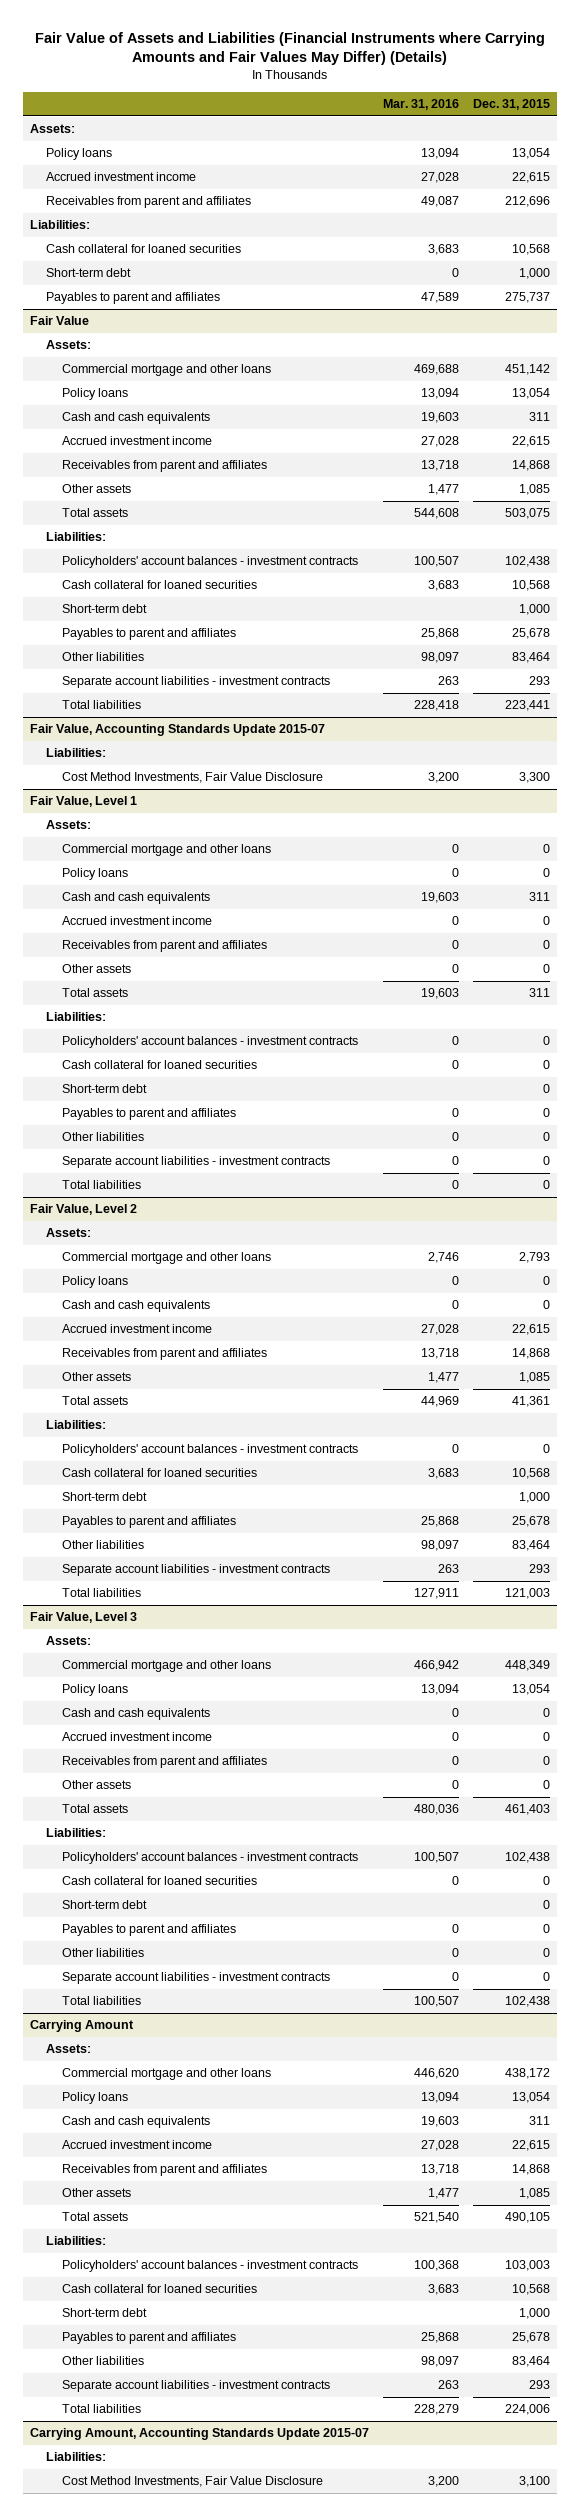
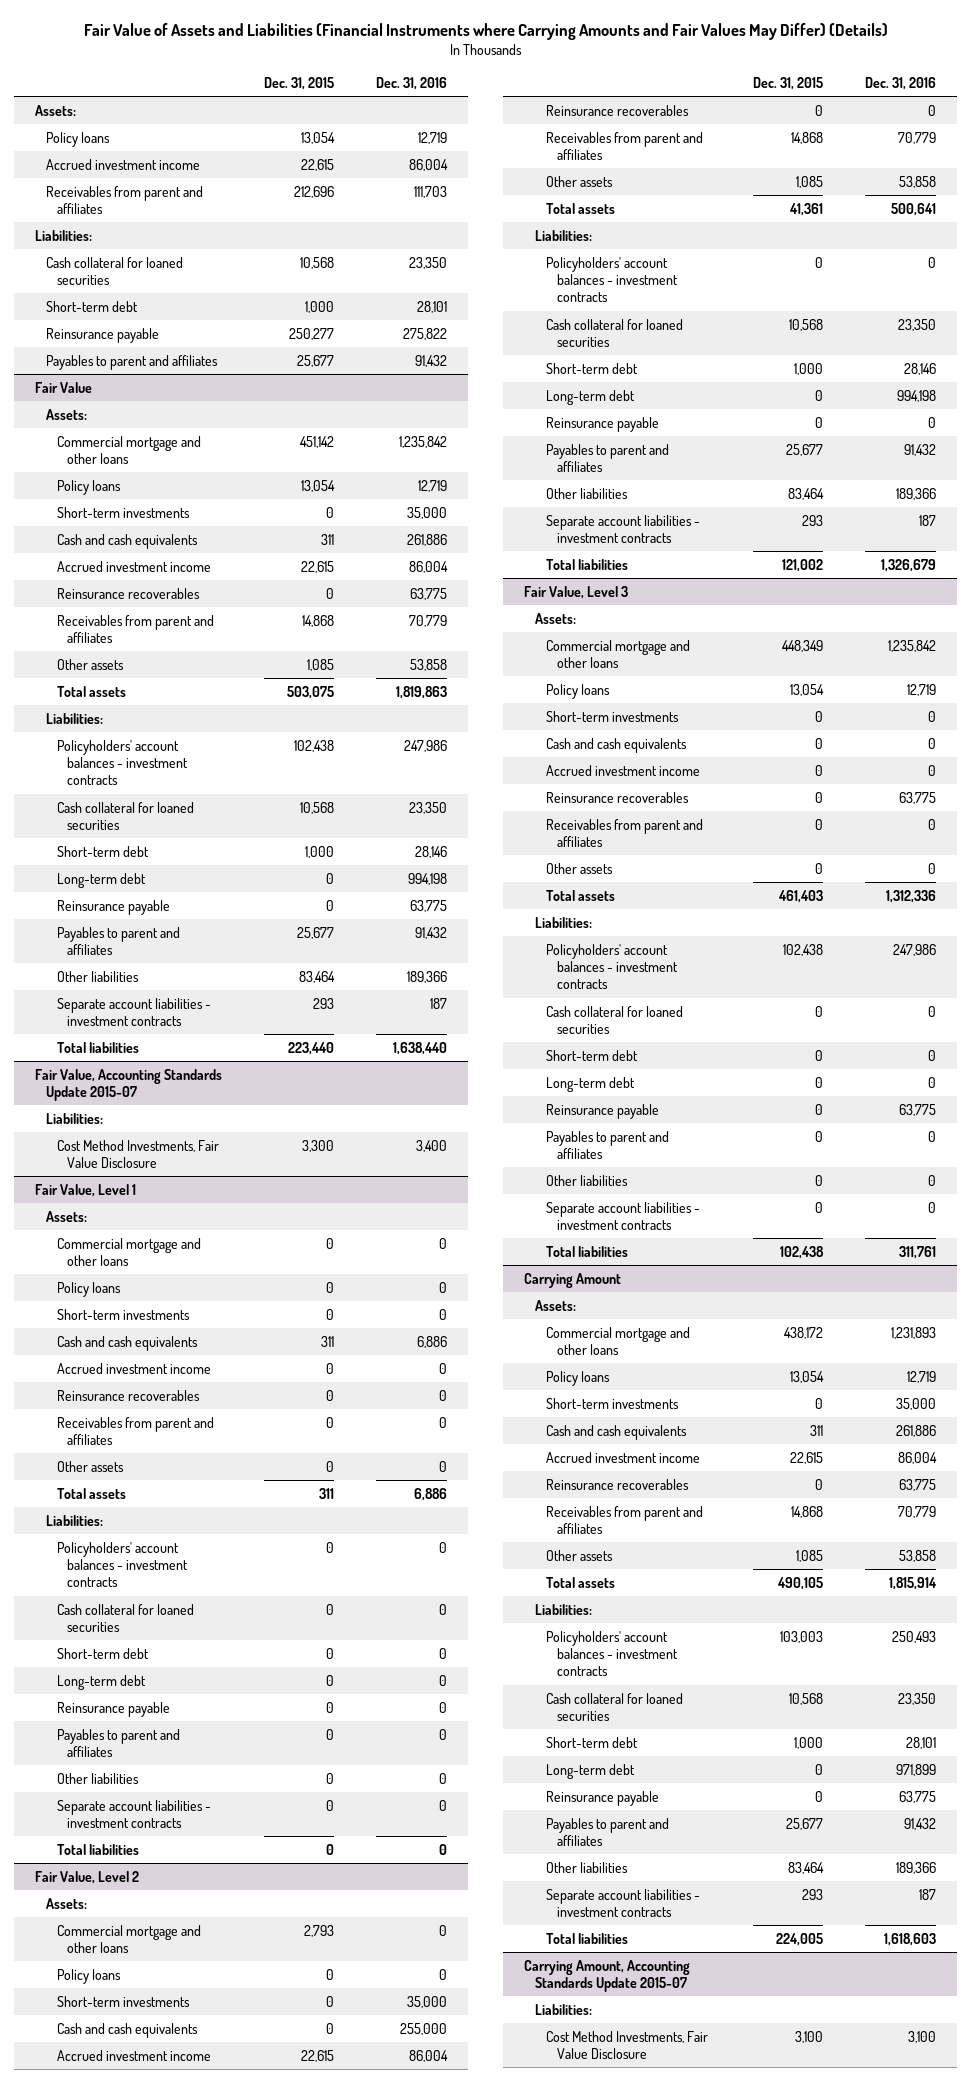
[382,99,459,111] Mar. 31, 2016 -> none
none -> [375,76,447,90] Dec. 31, 2016
none -> [45,327,159,343] Reinsurance payable
[504,292,550,304] 275,737 -> [296,354,334,367] 25,677
none -> [56,506,190,518] Short-term investments
none -> [56,587,200,599] Reinsurance recoverables
none -> [56,872,146,888] Long-term debt
none -> [56,899,170,915] Reinsurance payable
[511,628,550,640] 25,678 -> [296,926,334,939] 25,677
[504,700,550,712] 223,441 -> [287,1041,334,1055] 223,440
none -> [56,1308,190,1320] Short-term investments
none -> [56,1389,200,1401] Reinsurance recoverables
none -> [56,1674,146,1690] Long-term debt
none -> [56,1701,170,1717] Reinsurance payable
none -> [56,1995,190,2007] Short-term investments
none -> [545,104,689,116] Reinsurance recoverables
none -> [545,389,635,405] Long-term debt
none -> [545,416,659,432] Reinsurance payable
[511,1516,550,1528] 25,678 -> [786,443,824,456] 25,677
[504,1588,550,1600] 121,003 -> [782,558,824,572] 121,002
none -> [545,710,679,722] Short-term investments
none -> [545,791,689,803] Reinsurance recoverables
none -> [545,1076,635,1092] Long-term debt
none -> [545,1103,659,1119] Reinsurance payable
none -> [545,1397,679,1409] Short-term investments
none -> [545,1478,689,1490] Reinsurance recoverables
none -> [545,1763,635,1779] Long-term debt
none -> [545,1790,659,1806] Reinsurance payable
[511,2332,550,2344] 25,678 -> [786,1817,824,1830] 25,677
[504,2404,550,2416] 224,006 -> [776,1932,824,1946] 224,005

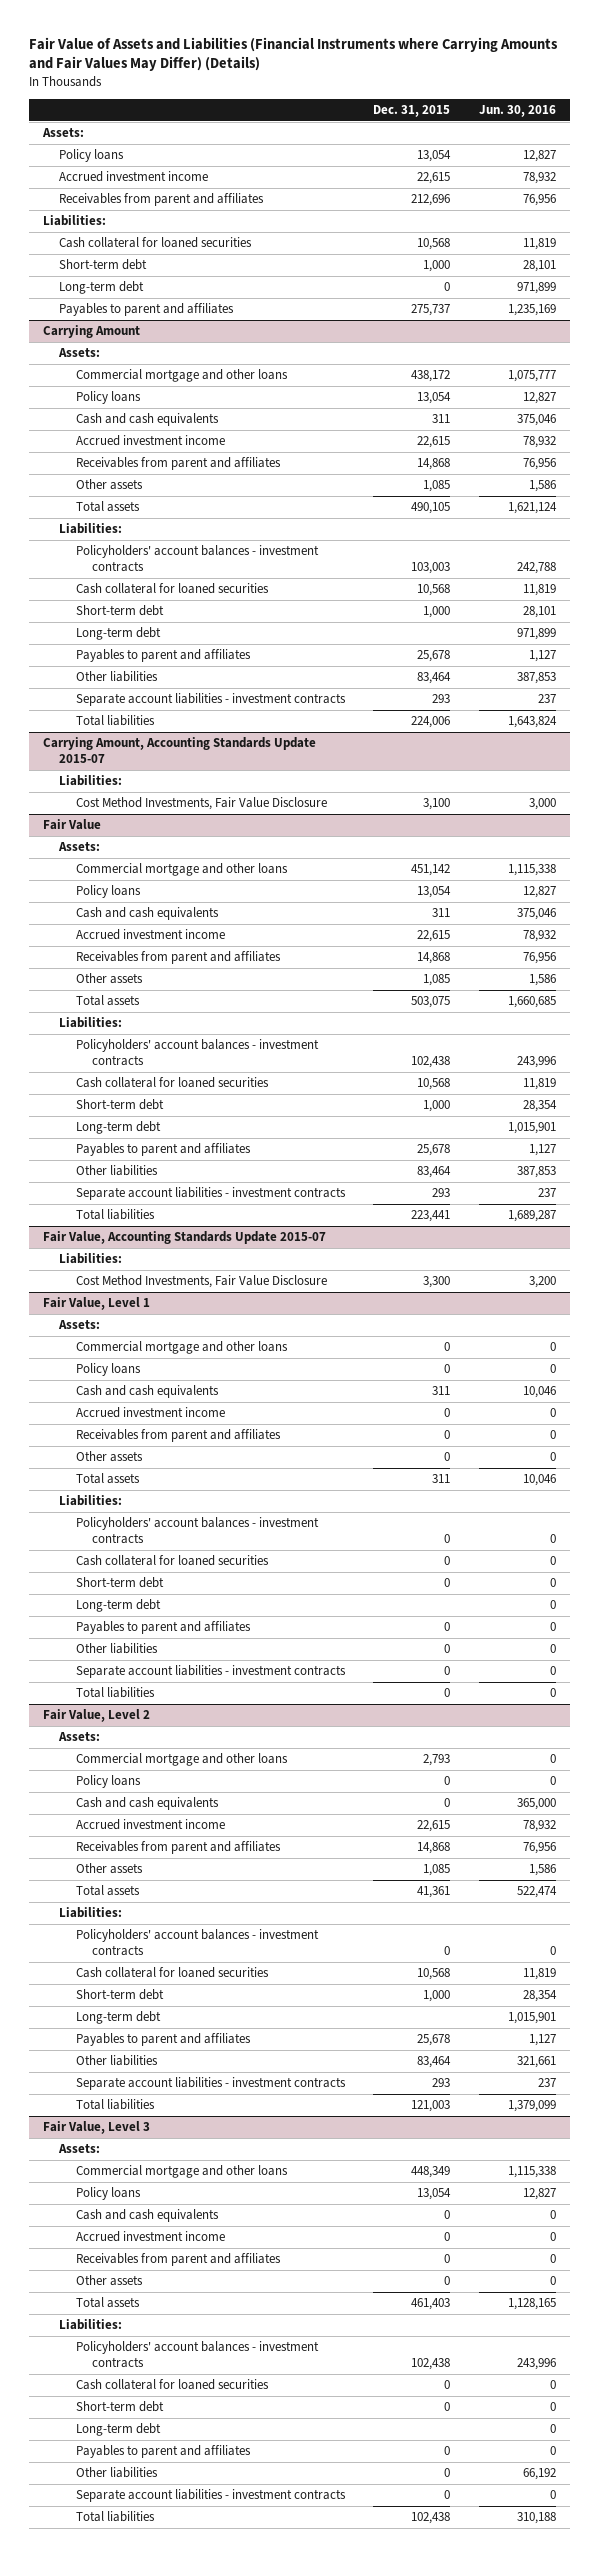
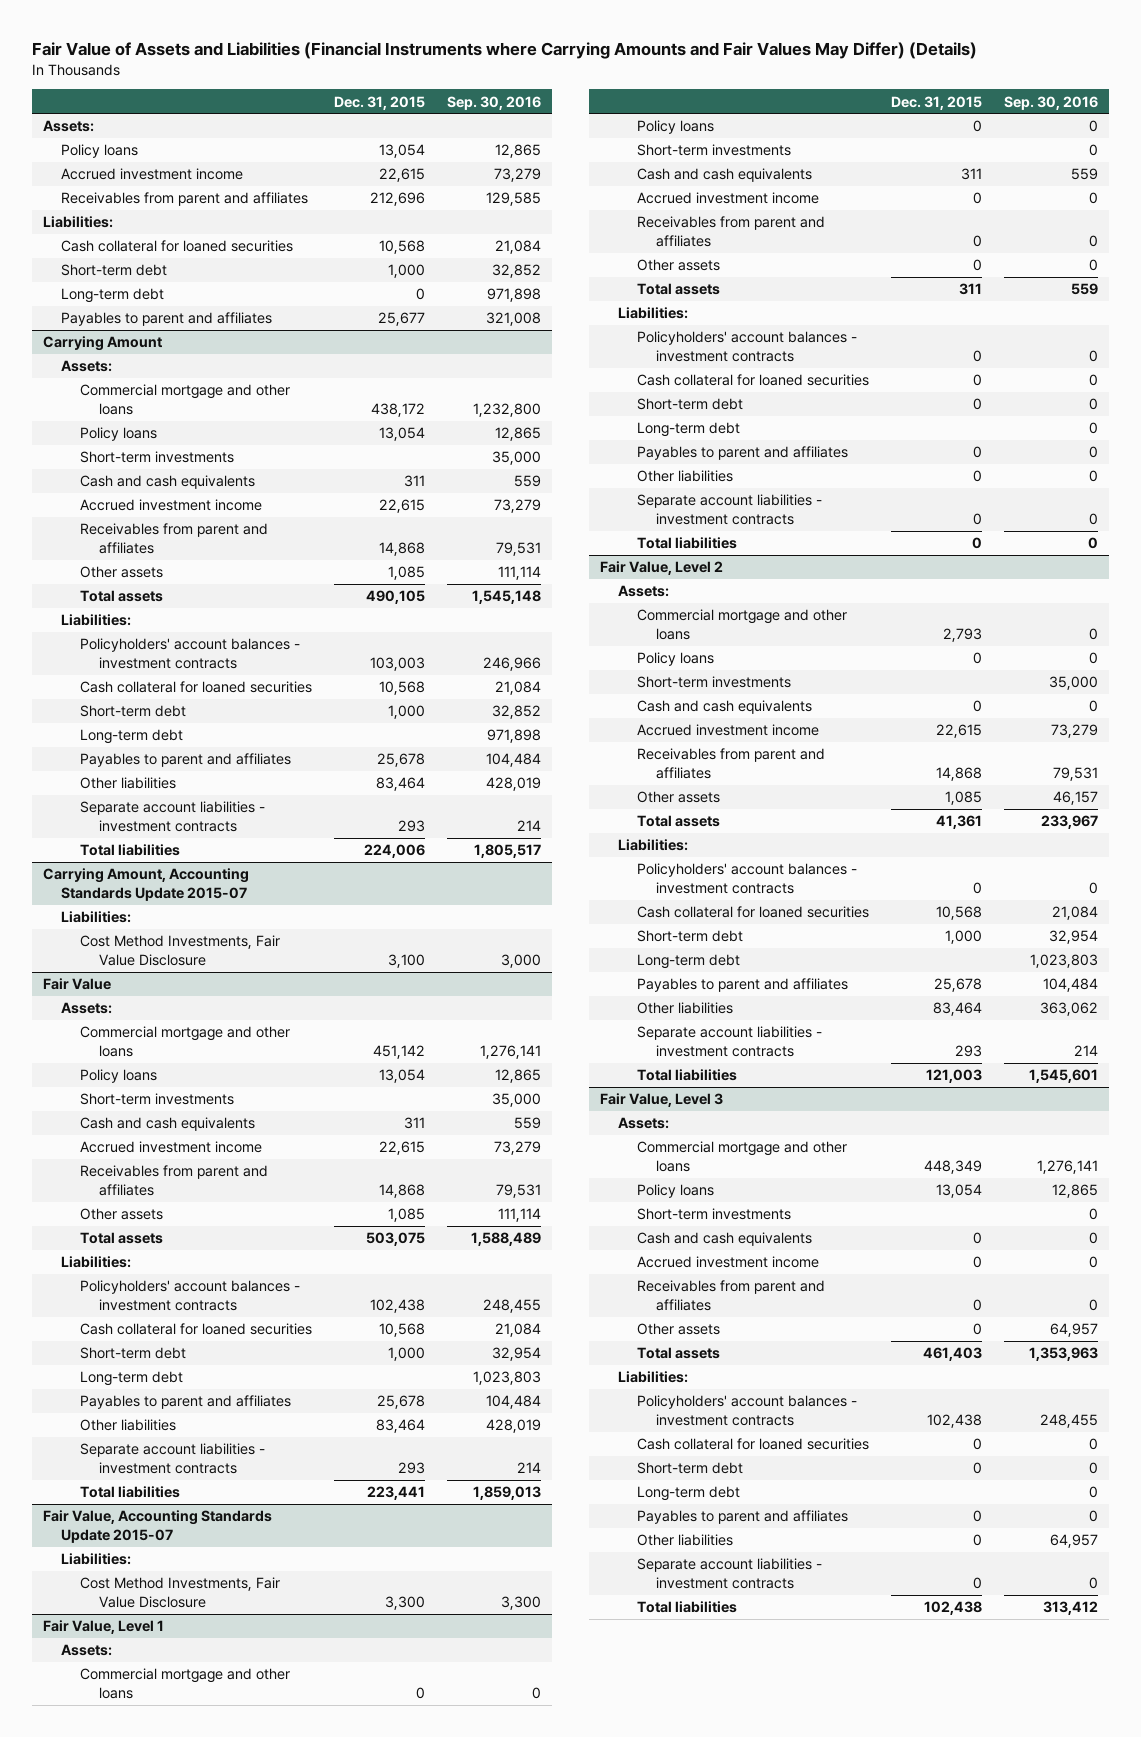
[478,104,556,117] Jun. 30, 2016 -> none
none -> [446,95,541,110] Sep. 30, 2016
[411,304,451,317] 275,737 -> [378,312,426,327] 25,677
none -> [80,451,235,464] Short-term investments
none -> [80,1093,235,1106] Short-term investments
none -> [637,144,792,157] Short-term investments
none -> [637,676,792,689] Short-term investments
none -> [637,1208,792,1221] Short-term investments

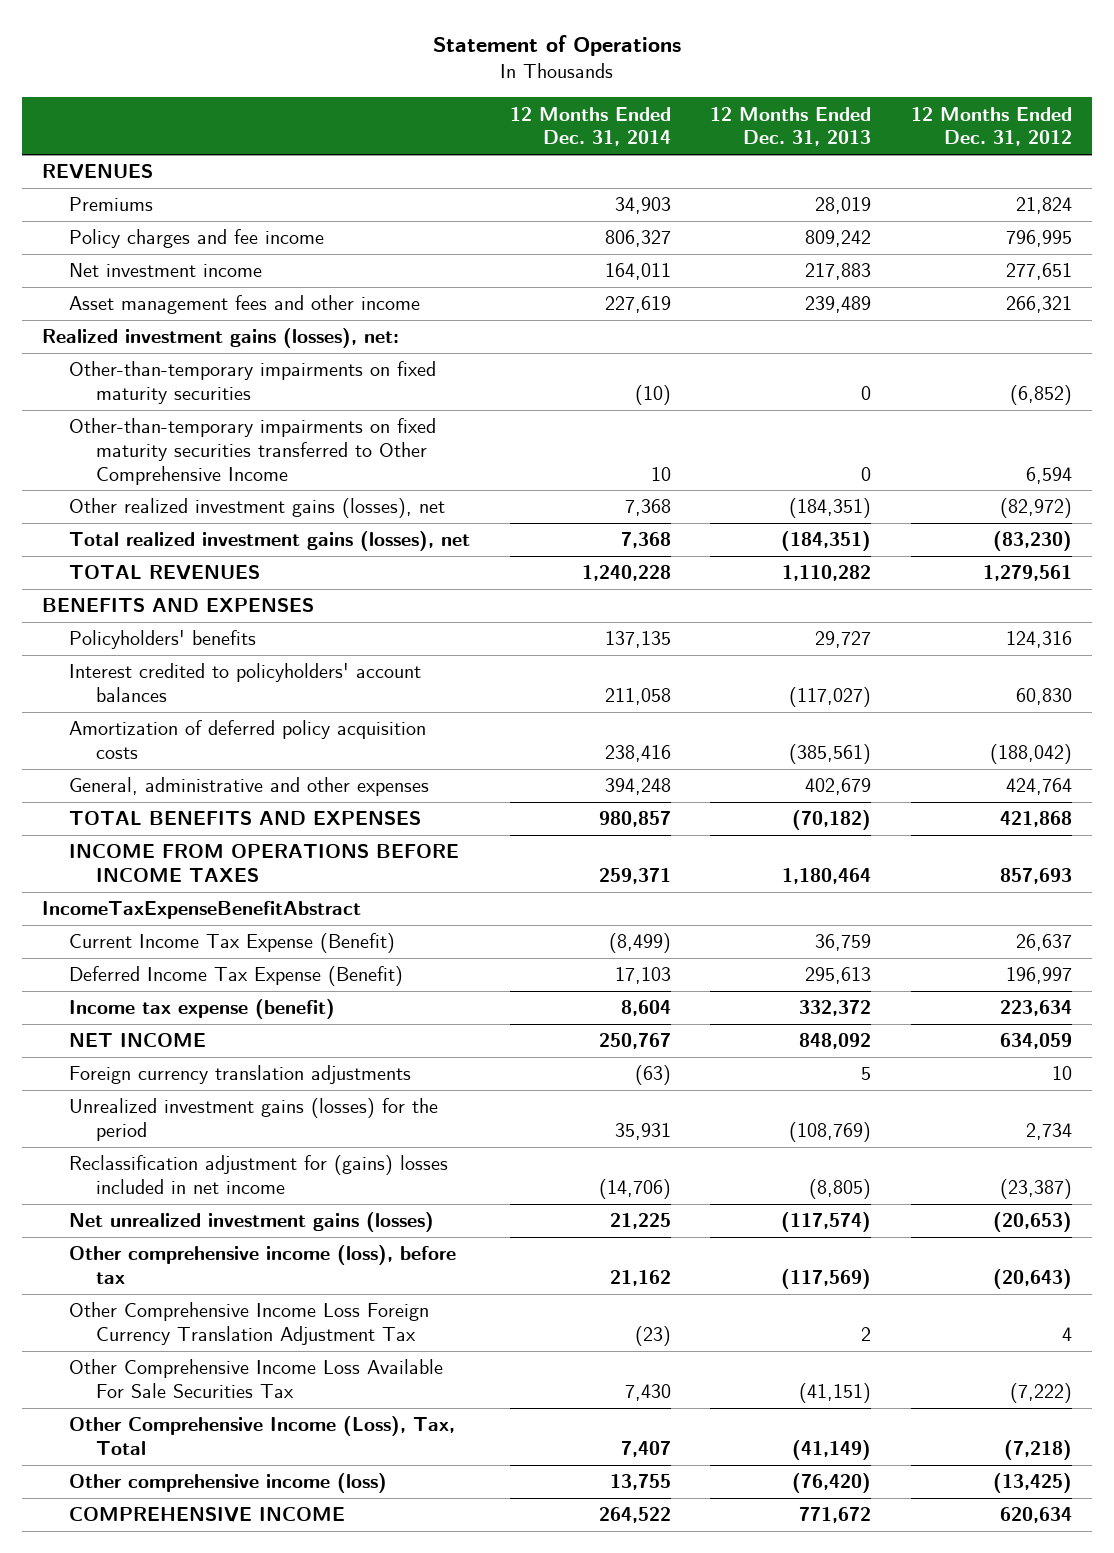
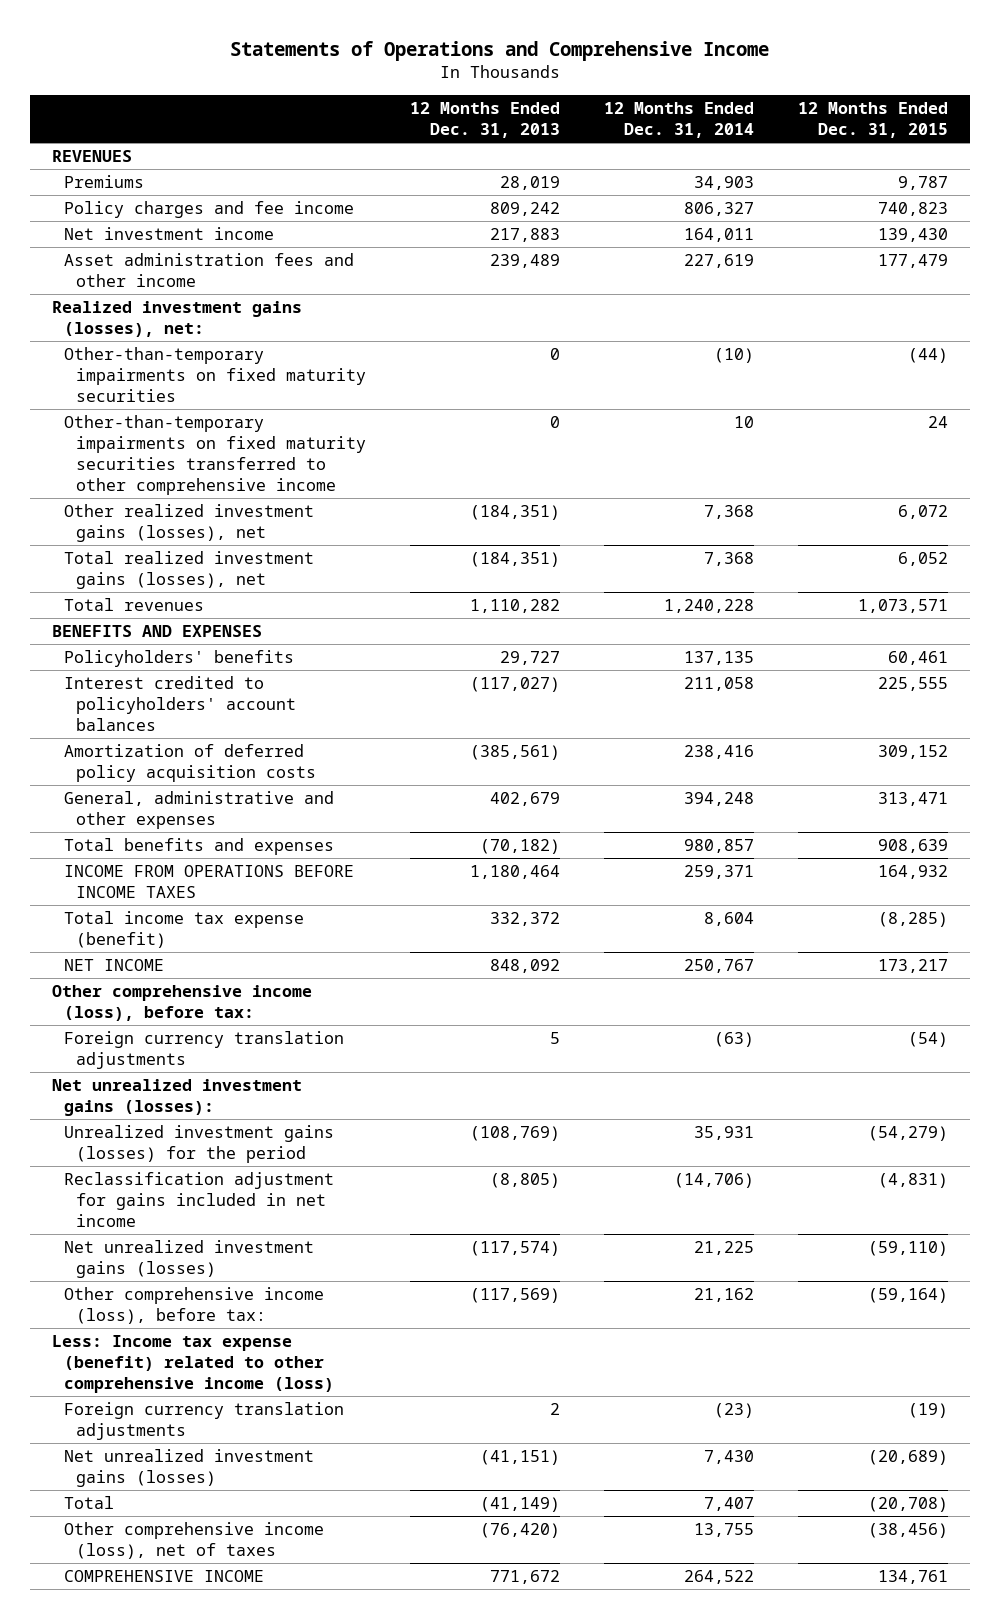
[432,34,681,56] Statement of Operations -> [229,40,769,61] Statements of Operations and Comprehensive Income
[911,106,1073,147] 12 Months Ended Dec. 31, 2012 -> none
none -> [797,102,948,139] 12 Months Ended Dec. 31, 2015
[68,295,420,315] Asset management fees and other income -> [63,252,354,288] Asset administration fees and other income
[68,418,436,485] Other-than-temporary impairments on fixed maturity securities transferred to Other Comprehensive Income -> [63,414,366,496] Other-than-temporary impairments on fixed maturity securities transferred to other comprehensive income
[68,565,260,581] TOTAL REVENUES -> [63,597,204,611] Total revenues
[68,810,421,826] TOTAL BENEFITS AND EXPENSES -> [63,837,334,855] Total benefits and expenses
[41,901,361,920] IncomeTaxExpenseBenefitAbstract -> none
[68,933,395,954] Current Income Tax Expense (Benefit) -> none
[68,966,403,987] Deferred Income Tax Expense (Benefit) -> none
[68,999,335,1020] Income tax expense (benefit) -> [63,910,304,949] Total income tax expense (benefit)
none -> [51,984,312,1022] Other comprehensive income (loss), before tax:
none -> [51,1078,302,1117] Net unrealized investment gains (losses):
[68,1155,448,1194] Reclassification adjustment for (gains) losses included in net income -> [63,1171,334,1228] Reclassification adjustment for gains included in net income
[68,1245,456,1284] Other comprehensive income (loss), before tax -> [63,1286,324,1325] Other comprehensive income (loss), before tax:
none -> [51,1334,334,1394] Less: Income tax expense (benefit) related to other comprehensive income (loss)
[68,1302,429,1345] Other Comprehensive Income Loss Foreign Currency Translation Adjustment Tax -> [63,1401,344,1441] Foreign currency translation adjustments
[68,1359,443,1398] Other Comprehensive Income Loss Available For Sale Securities Tax -> [63,1448,314,1488] Net unrealized investment gains (losses)
[68,1416,455,1455] Other Comprehensive Income (Loss), Tax, Total -> [63,1495,114,1509] Total
[68,1473,387,1494] Other comprehensive income (loss) -> [63,1521,324,1560] Other comprehensive income (loss), net of taxes

